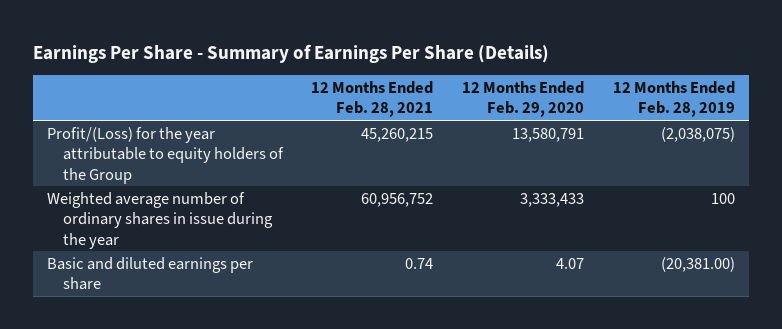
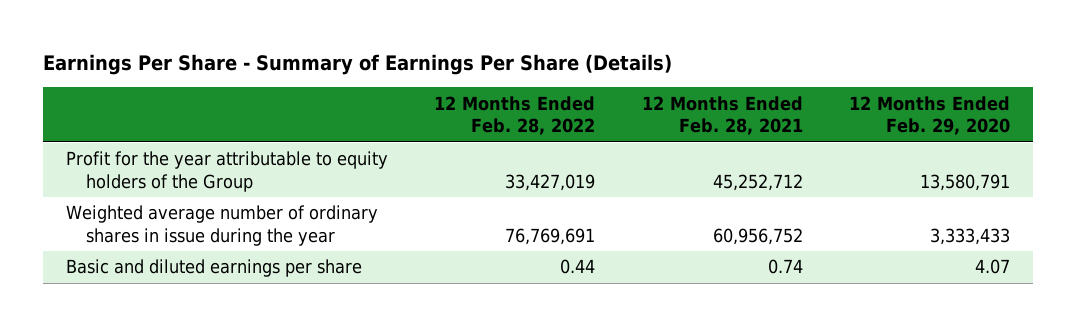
[612,80,735,118] 12 Months Ended Feb. 28, 2019 -> none
none -> [434,95,596,136] 12 Months Ended Feb. 28, 2022
[47,126,284,184] Profit/(Loss) for the year attributable to equity holders of the Group -> [65,151,388,192] Profit for the year attributable to equity holders of the Group
[361,127,434,142] 45,260,215 -> [712,173,803,191] 45,252,712

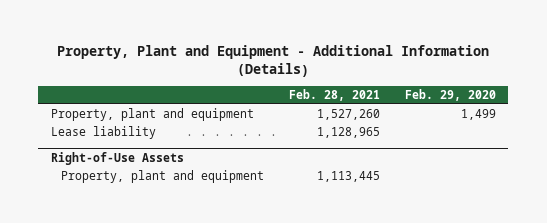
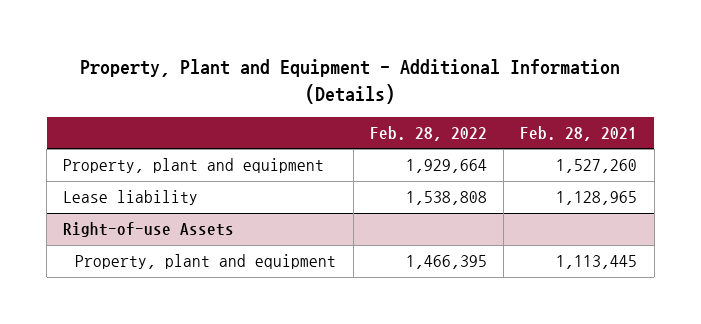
[404,89,496,102] Feb. 29, 2020 -> none
none -> [369,125,487,141] Feb. 28, 2022
[50,151,184,165] Right-of-Use Assets -> [63,222,235,238] Right-of-use Assets

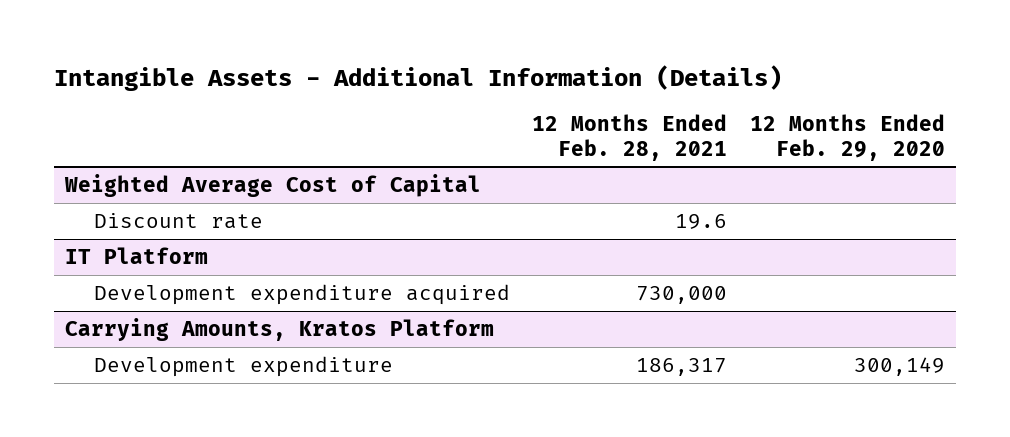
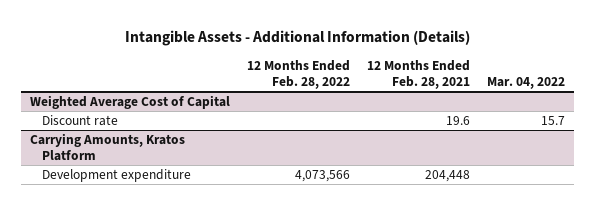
[749,113,945,161] 12 Months Ended Feb. 29, 2020 -> none
none -> [247,60,351,89] 12 Months Ended Feb. 28, 2022
none -> [487,76,566,89] Mar. 04, 2022
[65,246,209,264] IT Platform -> none
[94,283,511,305] Development expenditure acquired -> none
[636,357,728,376] 186,317 -> [425,170,471,183] 204,448

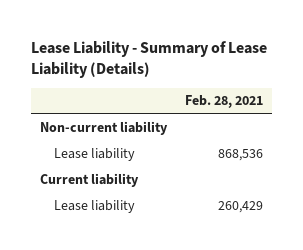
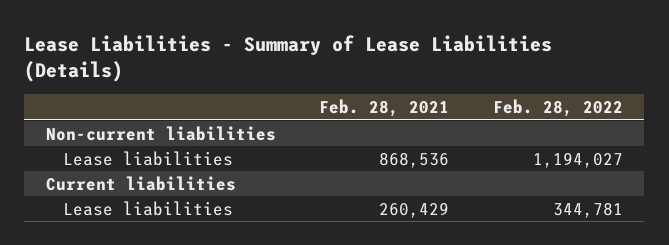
[31,40,268,79] Lease Liability - Summary of Lease Liability (Details) -> [24,34,553,83] Lease Liabilities - Summary of Lease Liabilities (Details)
none -> [492,98,623,117] Feb. 28, 2022
[40,121,169,136] Non-current liability -> [46,125,277,141] Non-current liabilities
[54,148,136,162] Lease liability -> [63,150,234,166] Lease liabilities
[40,173,140,188] Current liability -> [46,175,237,191] Current liabilities
[54,200,136,214] Lease liability -> [63,200,234,216] Lease liabilities

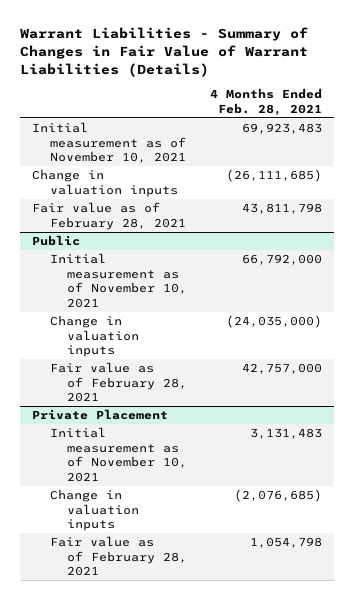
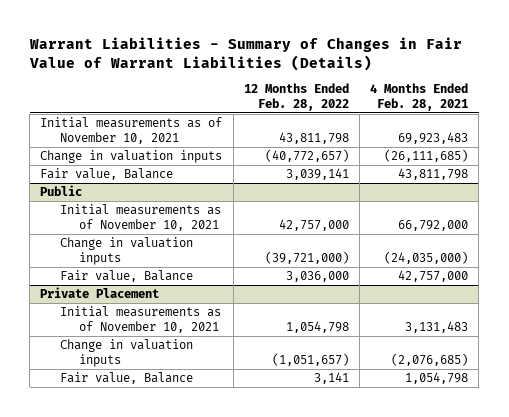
none -> [243,83,349,112] 12 Months Ended Feb. 28, 2022
[32,121,186,164] Initial measurement as of November 10, 2021 -> [40,117,223,145] Initial measurements as of November 10, 2021
[32,201,186,230] Fair value as of February 28, 2021 -> [40,168,174,181] Fair value, Balance
[49,252,187,308] Initial measurement as of November 10, 2021 -> [59,204,221,232] Initial measurements as of November 10, 2021
[49,361,187,403] Fair value as of February 28, 2021 -> [59,270,193,283] Fair value, Balance
[49,426,187,482] Initial measurement as of November 10, 2021 -> [59,306,221,334] Initial measurements as of November 10, 2021
[49,535,187,577] Fair value as of February 28, 2021 -> [59,372,193,385] Fair value, Balance

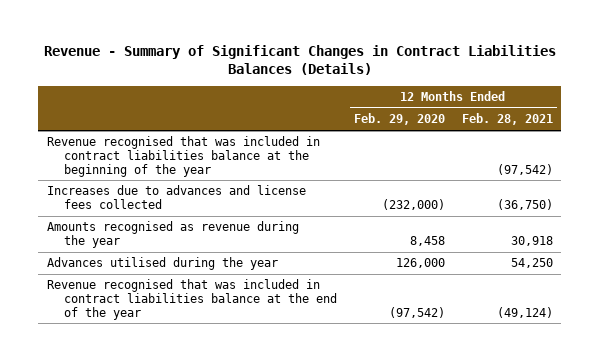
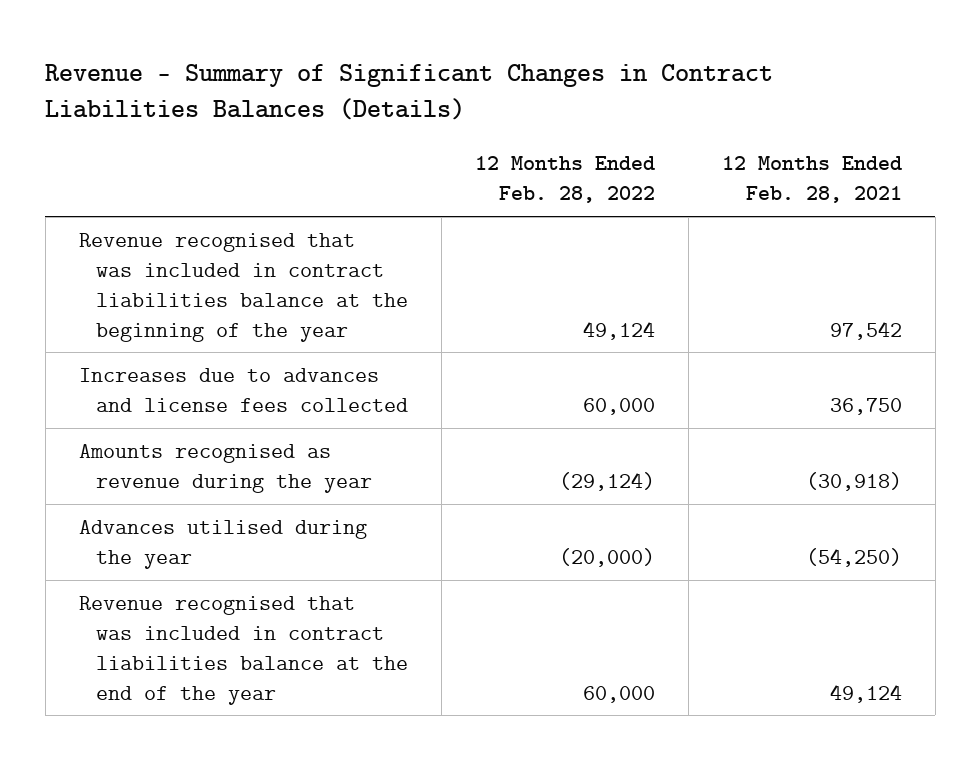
[353,113,445,126] Feb. 29, 2020 -> none
none -> [474,156,655,204] 12 Months Ended Feb. 28, 2022
[496,163,553,175] (97,542) -> [829,320,902,340] 97,542
[496,198,553,210] (36,750) -> [829,397,902,415] 36,750
[510,235,553,246] 30,918 -> [805,471,902,491] (30,918)
[510,258,553,269] 54,250 -> [805,547,902,567] (54,250)
[496,306,553,318] (49,124) -> [829,683,902,703] 49,124

